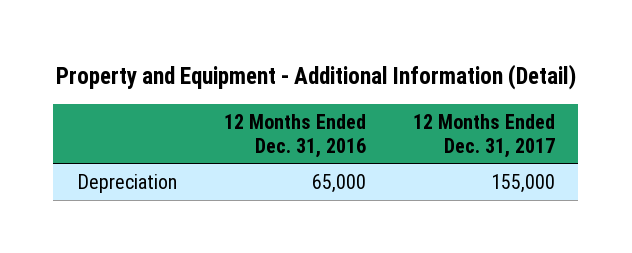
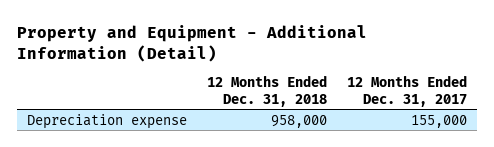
[223,114,366,158] 12 Months Ended Dec. 31, 2016 -> none
none -> [207,74,328,107] 12 Months Ended Dec. 31, 2018
[76,174,177,194] Depreciation -> [26,113,187,129] Depreciation expense

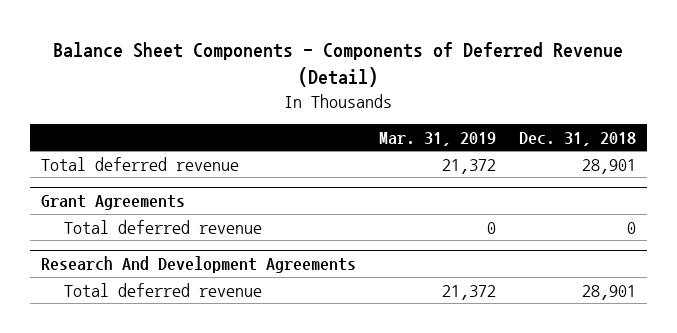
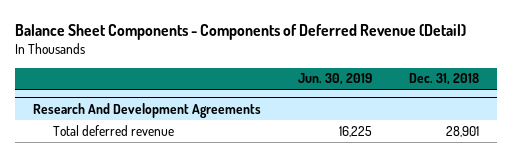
[378,131,496,146] Mar. 31, 2019 -> none
none -> [298,73,373,86] Jun. 30, 2019
[41,156,240,171] Total deferred revenue -> none
[41,195,186,211] Grant Agreements -> none
[63,219,262,234] Total deferred revenue -> none

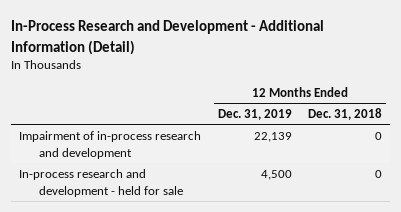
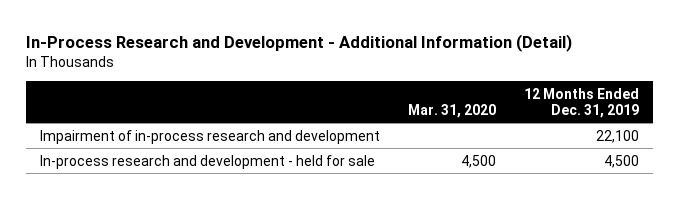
[307,107,382,120] Dec. 31, 2018 -> none
none -> [407,104,496,119] Mar. 31, 2020
[253,131,292,142] 22,139 -> [595,129,639,143] 22,100

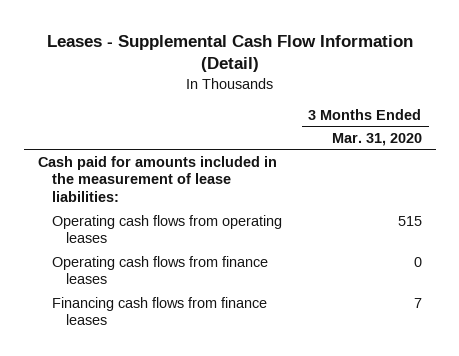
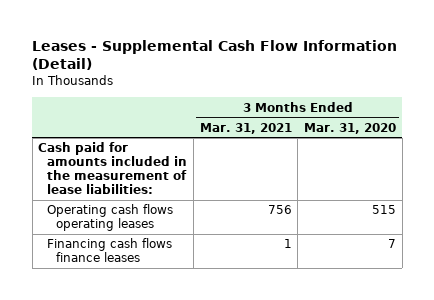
none -> [199,122,292,134] Mar. 31, 2021
[51,255,268,285] Operating cash flows from finance leases -> none
[51,214,282,244] Operating cash flows from operating leases -> [47,204,174,232] Operating cash flows operating leases
[51,296,267,326] Financing cash flows from finance leases -> [47,238,173,263] Financing cash flows finance leases

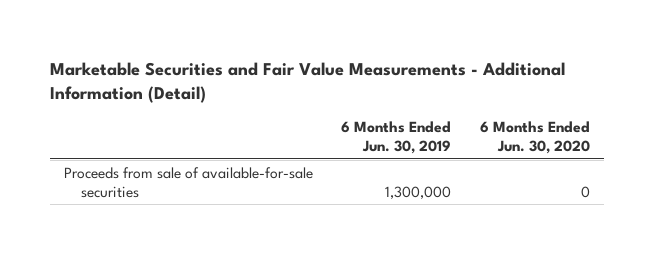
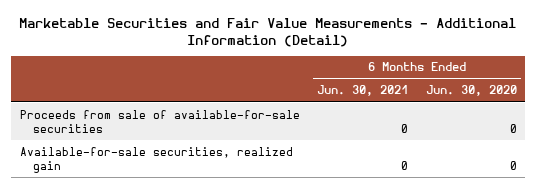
[341,121,452,155] 6 Months Ended Jun. 30, 2019 -> none
none -> [317,85,409,97] Jun. 30, 2021
none -> [19,146,293,173] Available-for-sale securities, realized gain

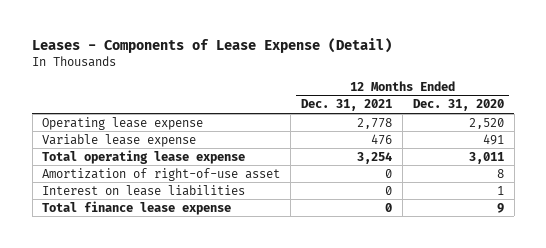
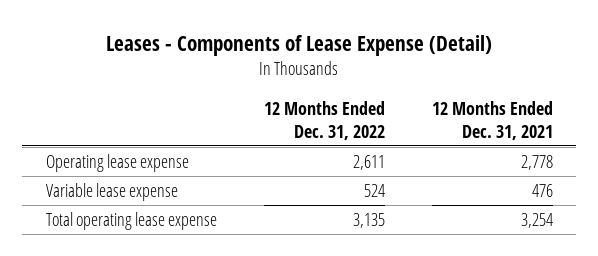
[412,99,504,112] Dec. 31, 2020 -> none
none -> [263,100,385,140] 12 Months Ended Dec. 31, 2022
[42,167,281,181] Amortization of right-of-use asset -> none
[42,184,246,196] Interest on lease liabilities -> none
[42,200,232,215] Total finance lease expense -> none

